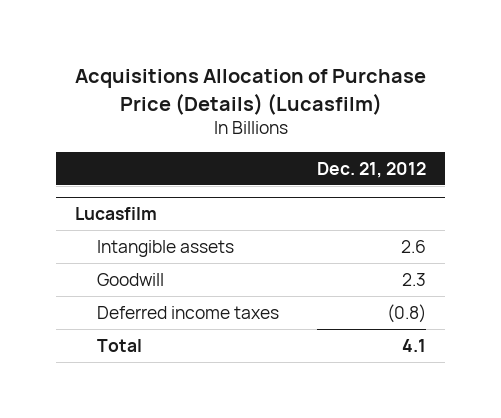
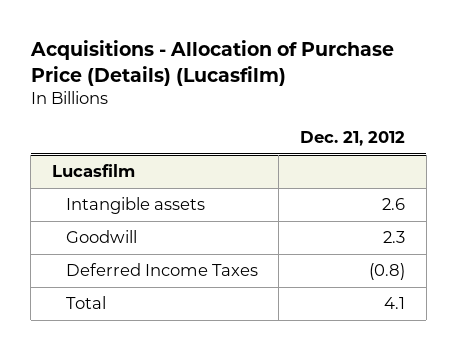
[74,69,426,115] Acquisitions Allocation of Purchase Price (Details) (Lucasfilm) -> [29,40,394,86] Acquisitions - Allocation of Purchase Price (Details) (Lucasfilm)
[97,305,280,319] Deferred income taxes -> [65,263,258,277] Deferred Income Taxes

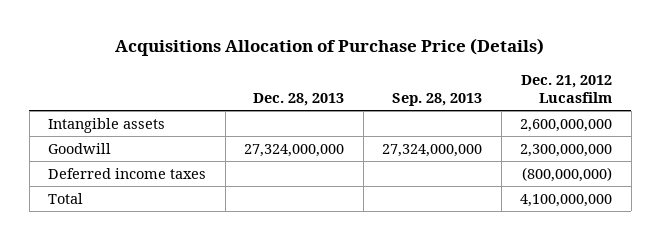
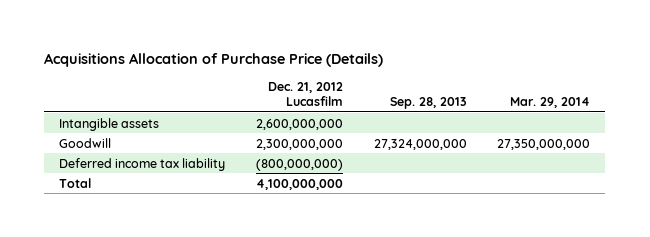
[253,92,345,106] Dec. 28, 2013 -> none
none -> [510,97,591,109] Mar. 29, 2014
[48,167,207,179] Deferred income taxes -> [59,157,226,171] Deferred income tax liability

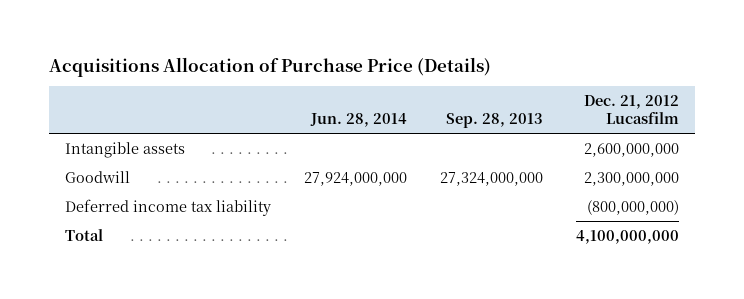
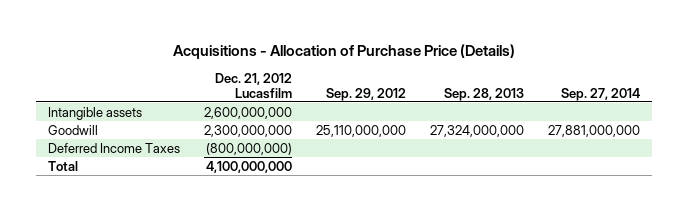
[48,56,491,77] Acquisitions Allocation of Purchase Price (Details) -> [172,43,515,59] Acquisitions - Allocation of Purchase Price (Details)
[310,113,408,128] Jun. 28, 2014 -> none
none -> [325,87,406,101] Sep. 29, 2012
none -> [561,87,641,101] Sep. 27, 2014
[65,198,272,216] Deferred income tax liability -> [47,142,180,153] Deferred Income Taxes

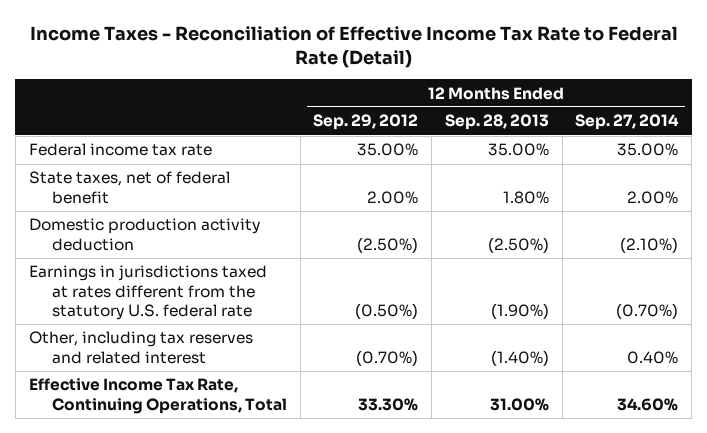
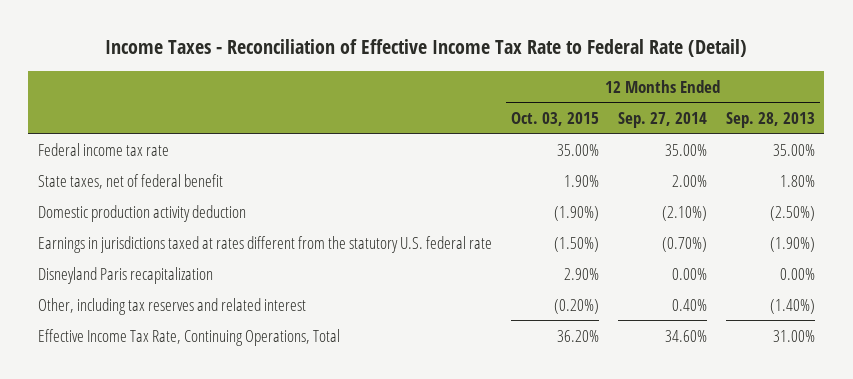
[313,114,419,131] Sep. 29, 2012 -> none
none -> [510,112,599,127] Oct. 03, 2015
none -> [37,266,213,284] Disneyland Paris recapitalization

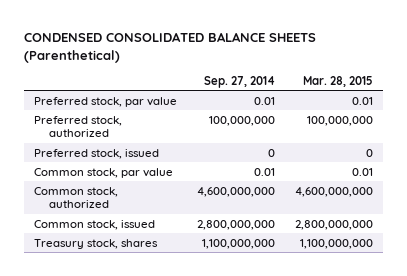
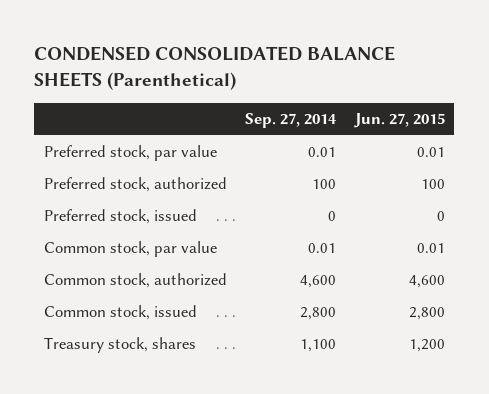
[303,75,374,87] Mar. 28, 2015 -> none
none -> [353,113,445,129] Jun. 27, 2015
[209,115,276,126] 100,000,000 -> [312,179,337,190] 100
[197,186,276,197] 4,600,000,000 -> [300,275,337,289] 4,600
[197,219,276,230] 2,800,000,000 -> [300,307,337,321] 2,800
[202,238,276,249] 1,100,000,000 -> [300,339,337,353] 1,100

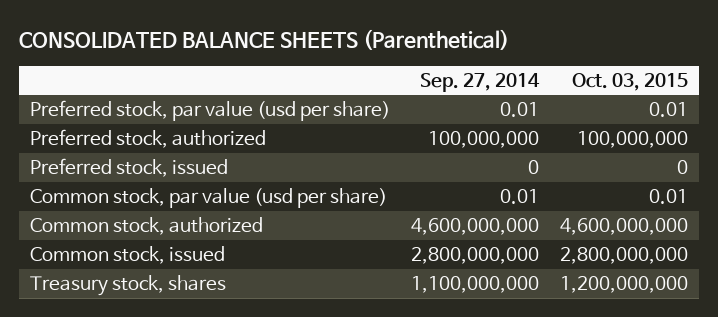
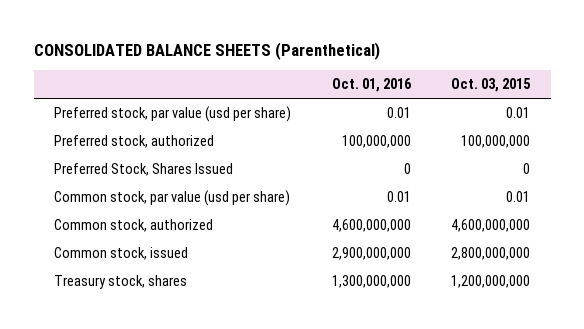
[419,72,540,92] Sep. 27, 2014 -> none
none -> [331,78,412,93] Oct. 01, 2016
[29,157,228,177] Preferred stock, issued -> [53,163,233,177] Preferred Stock, Shares Issued

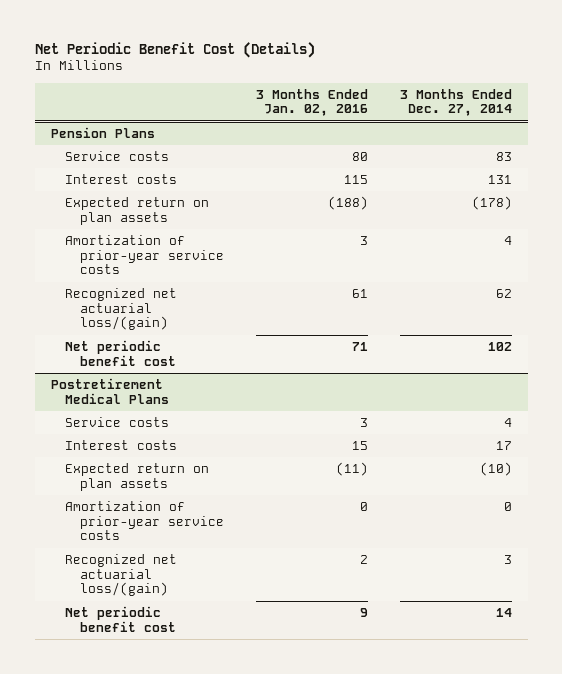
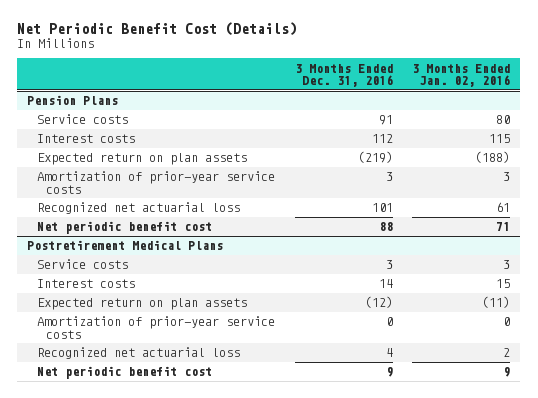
[399,88,512,117] 3 Months Ended Dec. 27, 2014 -> none
none -> [294,63,393,88] 3 Months Ended Dec. 31, 2016
[65,287,178,331] Recognized net actuarial loss/(gain) -> [36,202,240,215] Recognized net actuarial loss
[65,553,178,597] Recognized net actuarial loss/(gain) -> [36,347,240,360] Recognized net actuarial loss

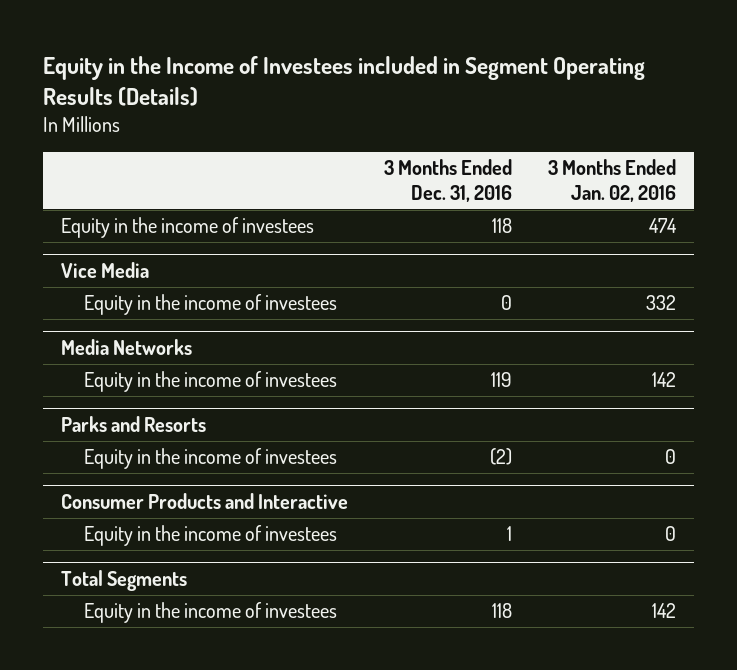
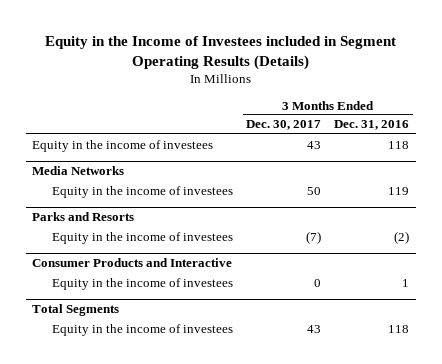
[547,159,676,202] 3 Months Ended Jan. 02, 2016 -> none
none -> [246,120,322,131] Dec. 30, 2017
[60,261,149,278] Vice Media -> none
[84,294,338,316] Equity in the income of investees -> none

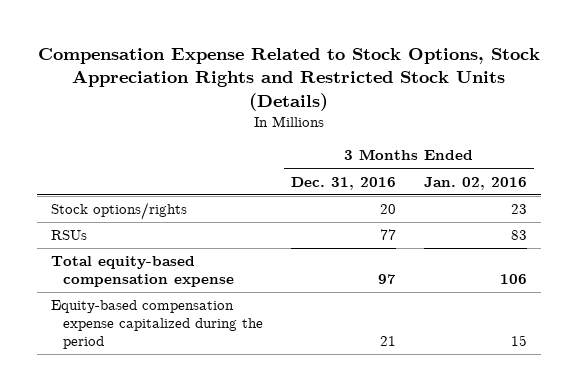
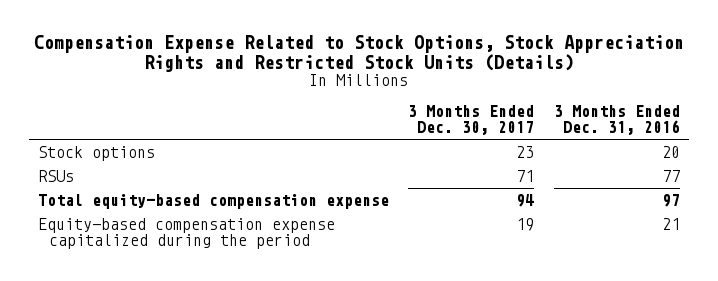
[423,176,527,190] Jan. 02, 2016 -> none
none -> [408,105,535,136] 3 Months Ended Dec. 30, 2017
[50,202,187,221] Stock options/rights -> [38,146,156,162] Stock options

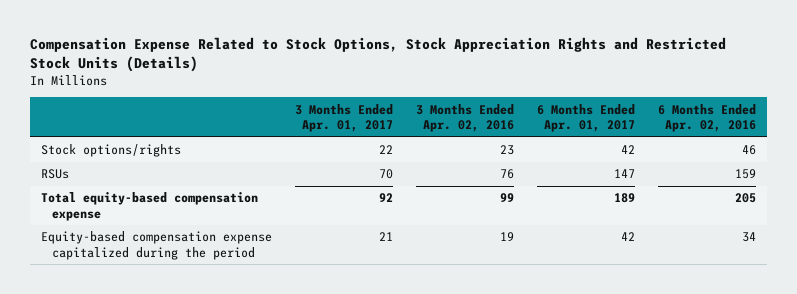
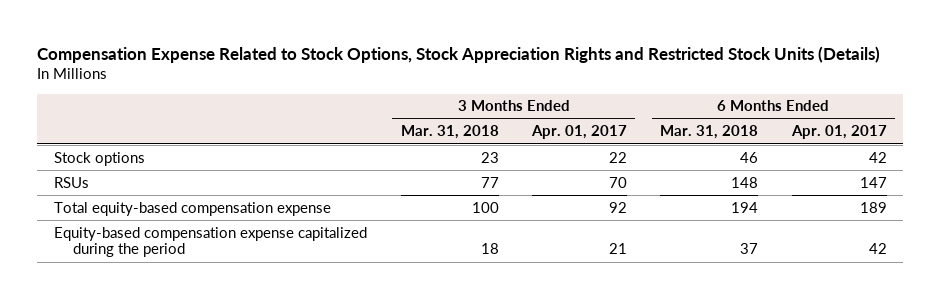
[415,103,514,133] 3 Months Ended Apr. 02, 2016 -> none
[657,103,756,133] 6 Months Ended Apr. 02, 2016 -> none
none -> [400,125,499,140] Mar. 31, 2018
none -> [660,125,759,140] Mar. 31, 2018
[41,144,182,158] Stock options/rights -> [54,151,146,166] Stock options

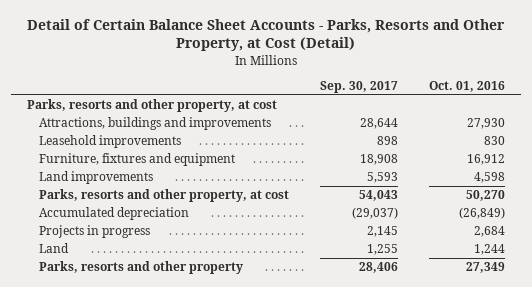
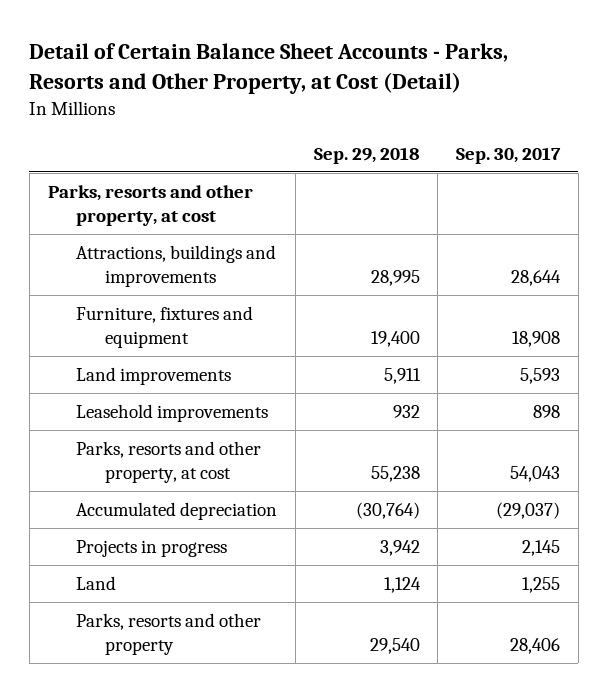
[429,81,506,93] Oct. 01, 2016 -> none
none -> [313,146,420,164] Sep. 29, 2018
[38,135,181,149] Leasehold improvements -> [76,404,269,423] Leasehold improvements

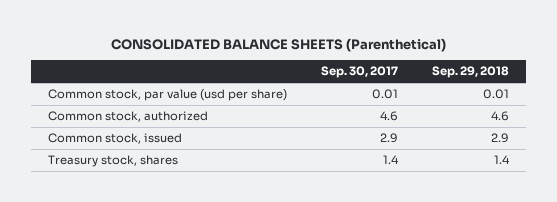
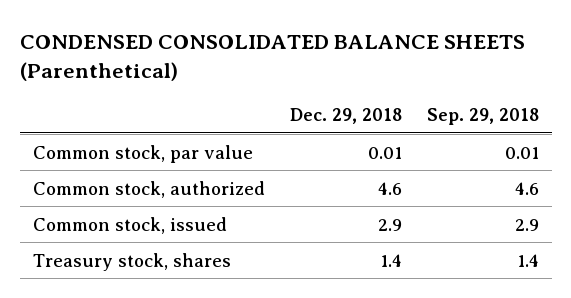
[110,38,446,53] CONSOLIDATED BALANCE SHEETS (Parenthetical) -> [19,34,525,81] CONDENSED CONSOLIDATED BALANCE SHEETS (Parenthetical)
[321,66,399,79] Sep. 30, 2017 -> none
none -> [289,107,402,124] Dec. 29, 2018
[48,88,288,101] Common stock, par value (usd per share) -> [32,144,253,163] Common stock, par value

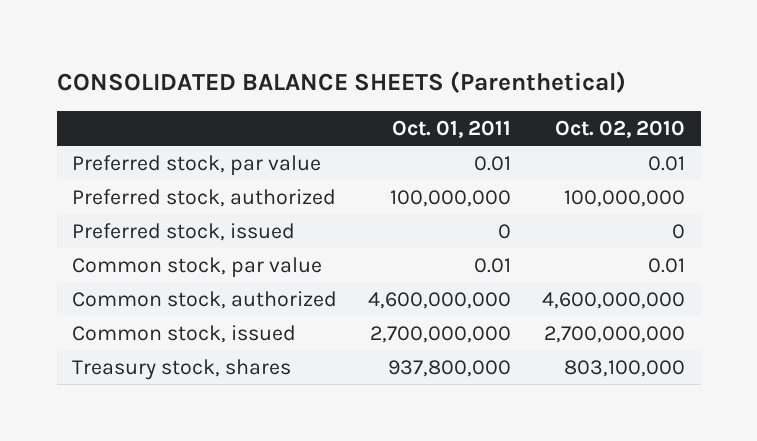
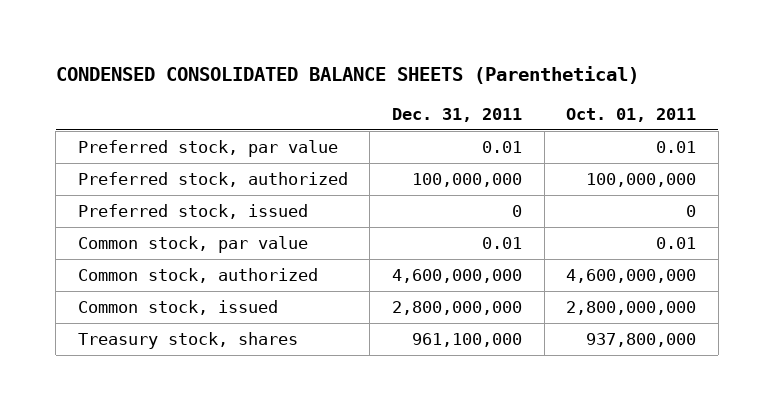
[56,70,626,93] CONSOLIDATED BALANCE SHEETS (Parenthetical) -> [55,66,639,85] CONDENSED CONSOLIDATED BALANCE SHEETS (Parenthetical)
[555,119,686,138] Oct. 02, 2010 -> none
none -> [391,107,522,122] Dec. 31, 2011
[370,325,512,343] 2,700,000,000 -> [566,300,697,315] 2,800,000,000

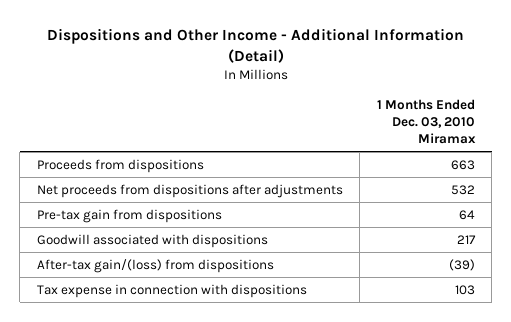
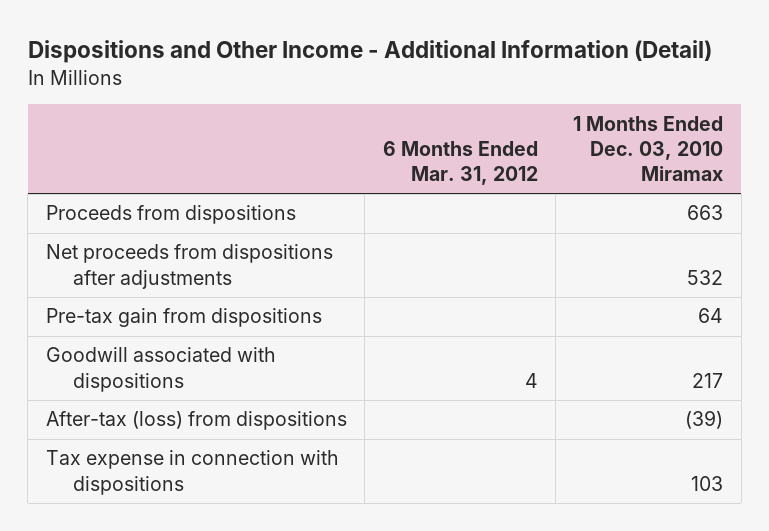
none -> [382,140,538,185] 6 Months Ended Mar. 31, 2012
[36,258,274,273] After-tax gain/(loss) from dispositions -> [45,411,347,431] After-tax (loss) from dispositions

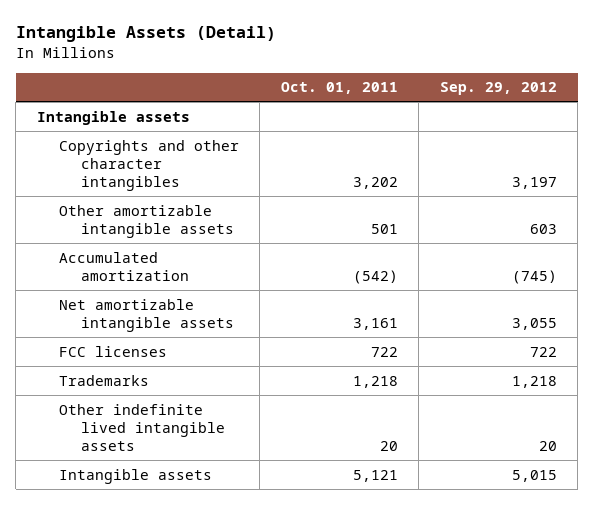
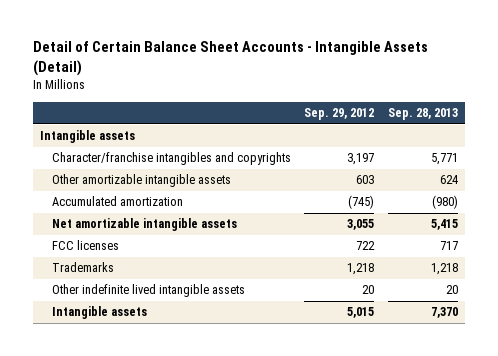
[15,26,276,43] Intangible Assets (Detail) -> [32,41,428,77] Detail of Certain Balance Sheet Accounts - Intangible Assets (Detail)
[280,82,398,95] Oct. 01, 2011 -> none
none -> [388,108,459,121] Sep. 28, 2013
[58,139,239,191] Copyrights and other character intangibles -> [51,152,291,166] Character/franchise intangibles and copyrights

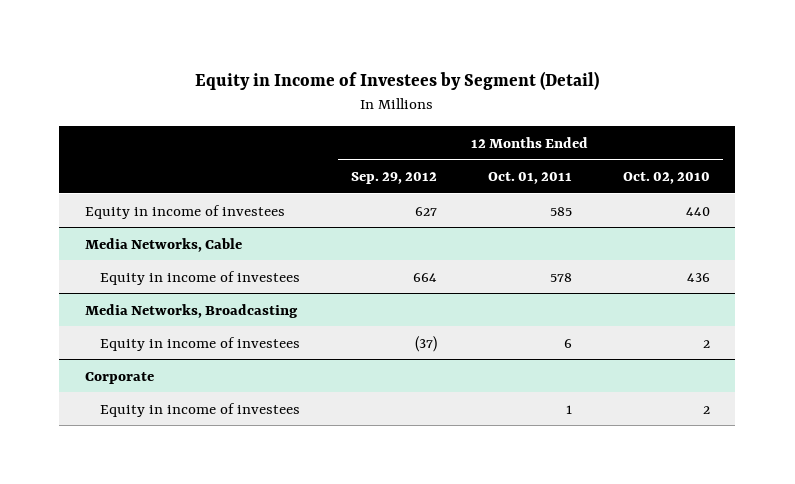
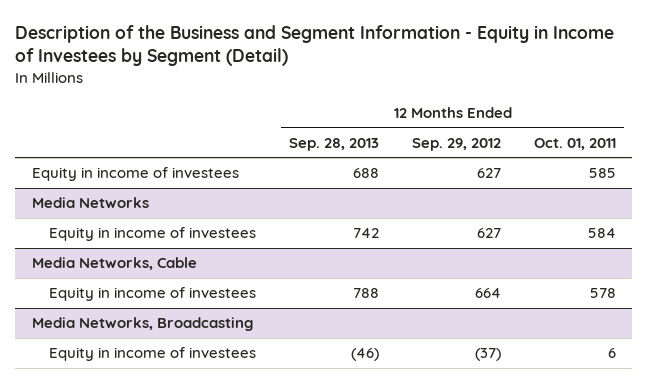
[195,71,600,91] Equity in Income of Investees by Segment (Detail) -> [15,24,615,67] Description of the Business and Segment Information - Equity in Income of Investees by Segment (Detail)
[622,172,710,185] Oct. 02, 2010 -> none
none -> [289,137,380,151] Sep. 28, 2013
none -> [31,197,149,209] Media Networks
none -> [49,227,257,242] Equity in income of investees
[84,371,154,384] Corporate -> none
[100,402,301,417] Equity in income of investees -> none

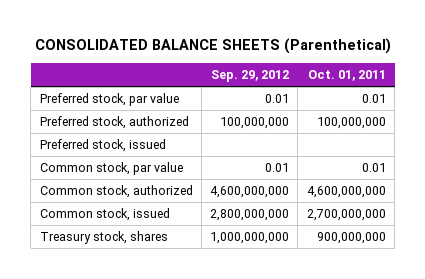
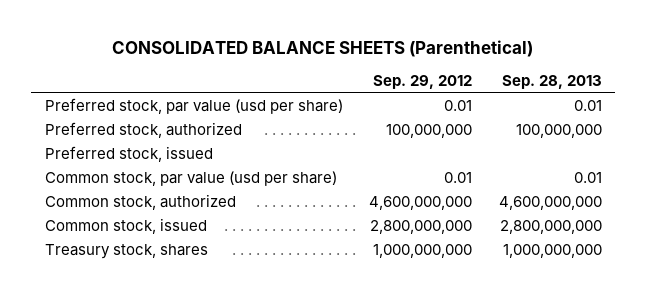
[307,70,386,82] Oct. 01, 2011 -> none
none -> [502,75,603,90] Sep. 28, 2013
[39,93,179,107] Preferred stock, par value -> [44,98,343,115] Preferred stock, par value (usd per share)
[39,162,183,176] Common stock, par value -> [44,171,337,187] Common stock, par value (usd per share)

